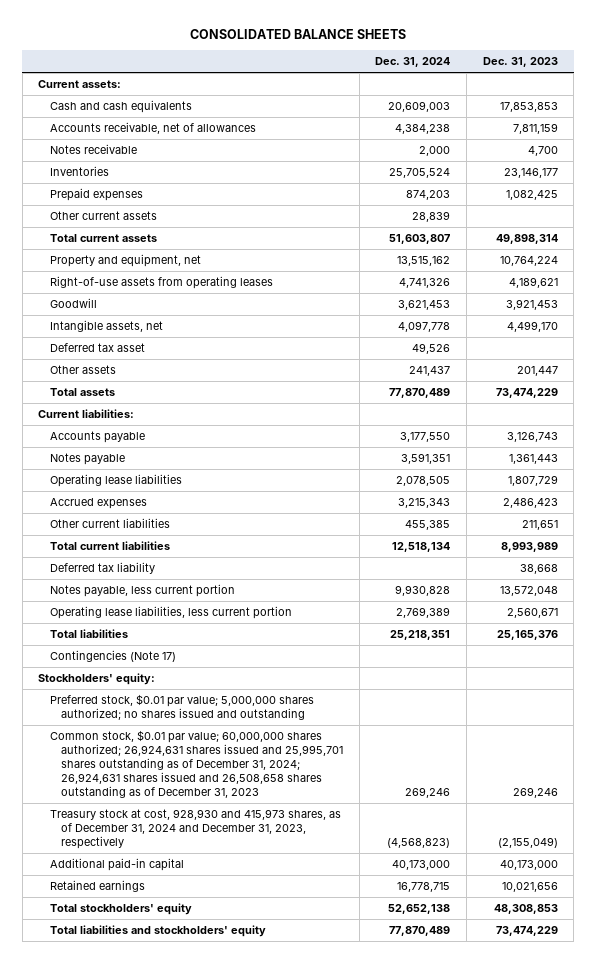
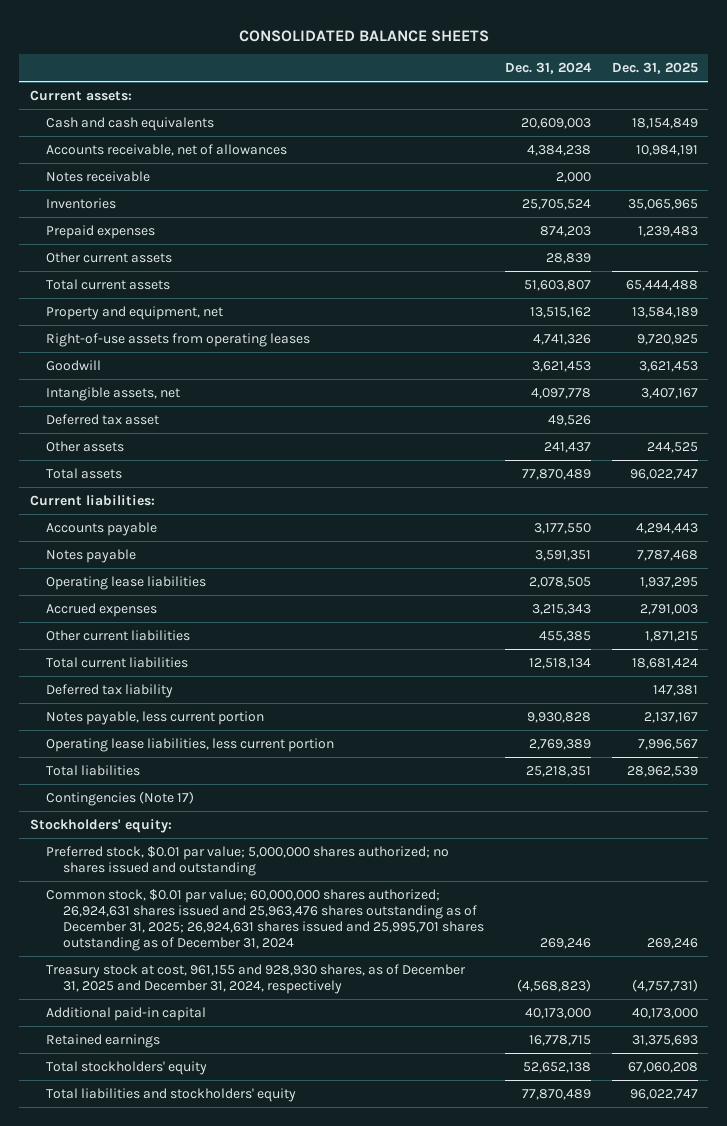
[482,57,558,68] Dec. 31, 2023 -> none
none -> [611,62,698,75] Dec. 31, 2025
[49,730,344,798] Common stock, $0.01 par value; 60,000,000 shares authorized; 26,924,631 shares issued and 25,995,701 shares outstanding as of December 31, 2024; 26,924,631 shares issued and 26,508,658 shares outstanding as of December 31, 2023 -> [46,888,484,951] Common stock, $0.01 par value; 60,000,000 shares authorized; 26,924,631 shares issued and 25,963,476 shares outstanding as of December 31, 2025; 26,924,631 shares issued and 25,995,701 shares outstanding as of December 31, 2024
[49,809,341,849] Treasury stock at cost, 928,930 and 415,973 shares, as of December 31, 2024 and December 31, 2023, respectively -> [46,963,467,994] Treasury stock at cost, 961,155 and 928,930 shares, as of December 31, 2025 and December 31, 2024, respectively

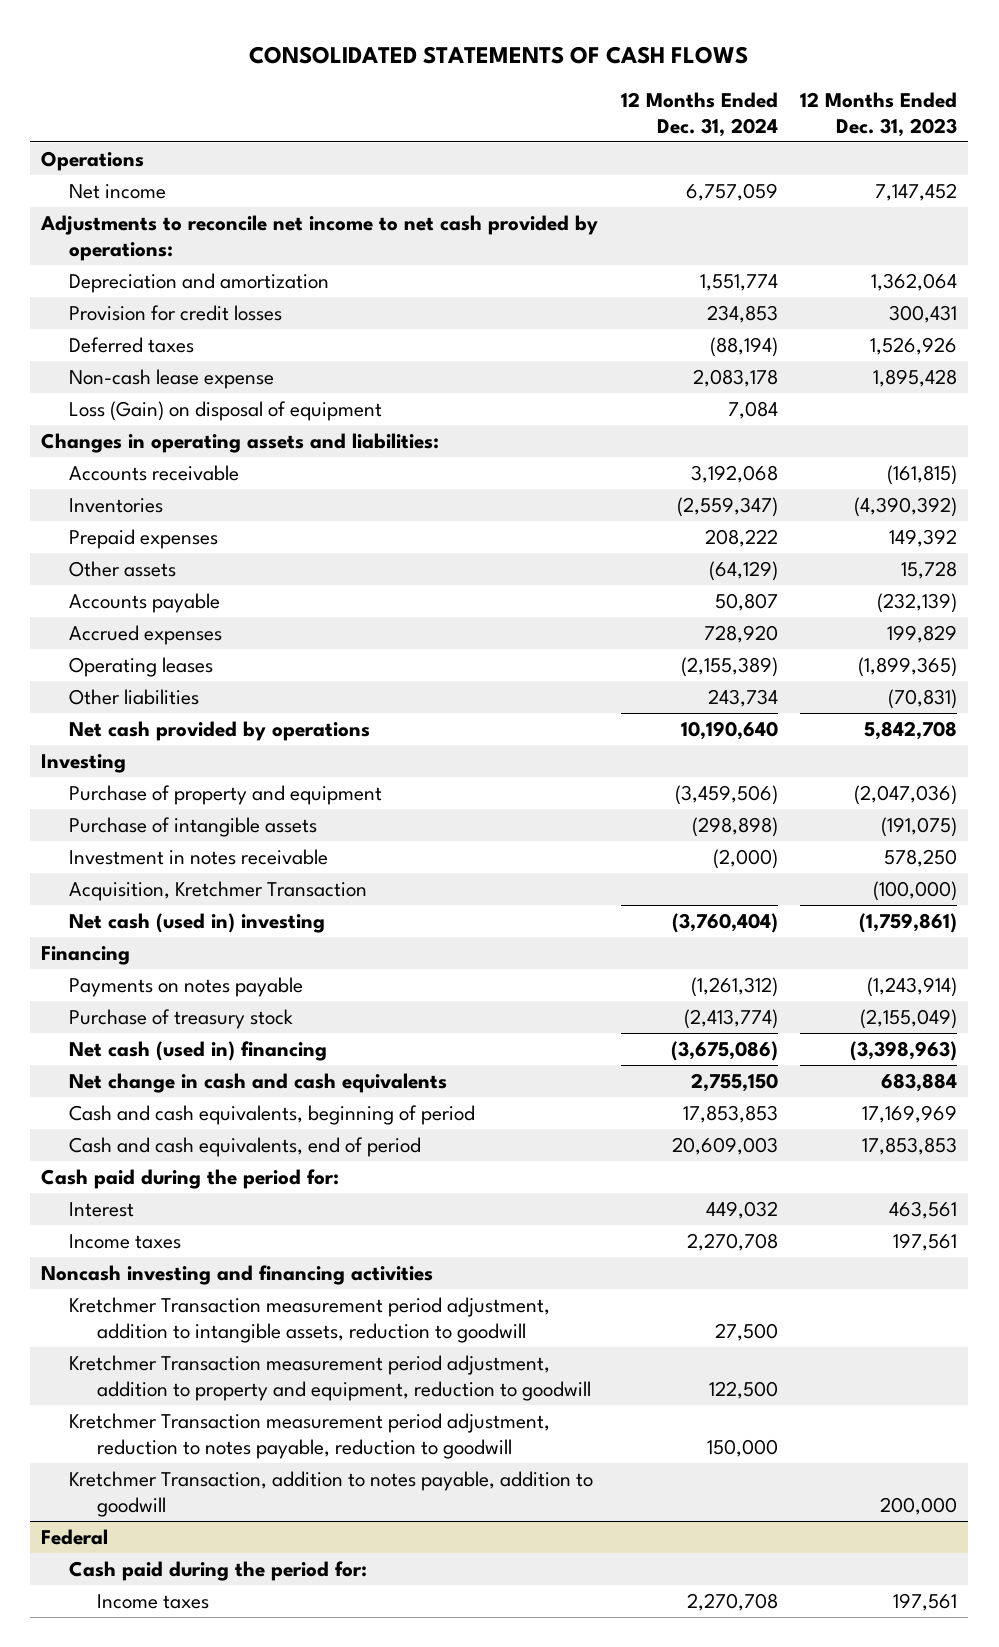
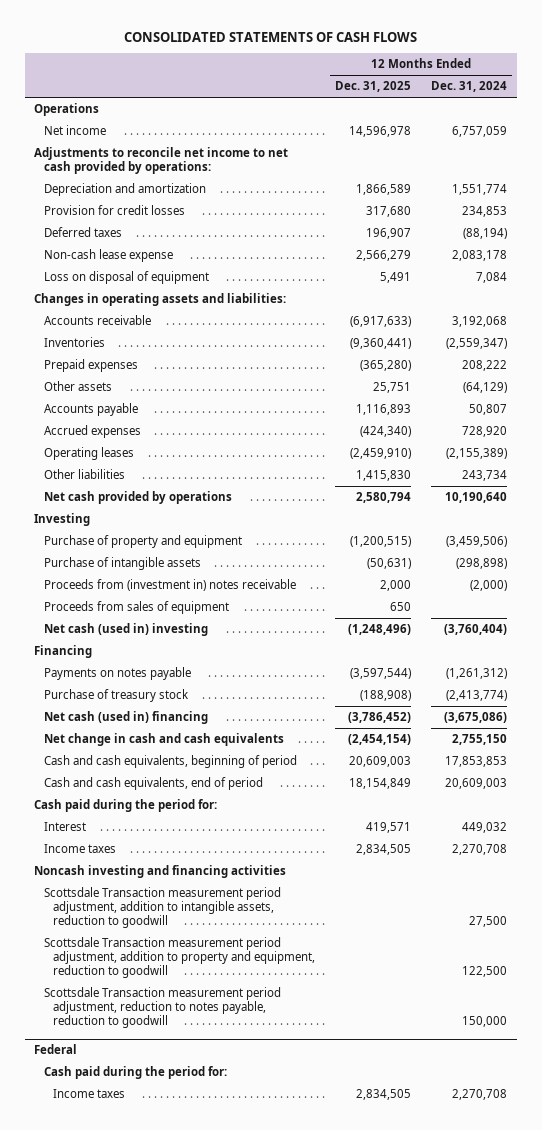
[800,91,958,137] 12 Months Ended Dec. 31, 2023 -> none
none -> [335,81,412,93] Dec. 31, 2025
[69,400,383,421] Loss (Gain) on disposal of equipment -> [43,270,209,284] Loss on disposal of equipment
[69,880,368,901] Acquisition, Kretchmer Transaction -> none
[69,848,329,865] Investment in notes receivable -> [43,578,296,591] Proceeds from (investment in) notes receivable
none -> [43,600,229,614] Proceeds from sales of equipment
[69,1470,594,1517] Kretchmer Transaction, addition to notes payable, addition to goodwill -> none
[69,1296,551,1343] Kretchmer Transaction measurement period adjustment, addition to intangible assets, reduction to goodwill -> [43,886,281,929] Scottsdale Transaction measurement period adjustment, addition to intangible assets, reduction to goodwill
[69,1354,591,1401] Kretchmer Transaction measurement period adjustment, addition to property and equipment, reduction to goodwill -> [43,936,316,979] Scottsdale Transaction measurement period adjustment, addition to property and equipment, reduction to goodwill
[69,1412,551,1459] Kretchmer Transaction measurement period adjustment, reduction to notes payable, reduction to goodwill -> [43,986,281,1029] Scottsdale Transaction measurement period adjustment, reduction to notes payable, reduction to goodwill

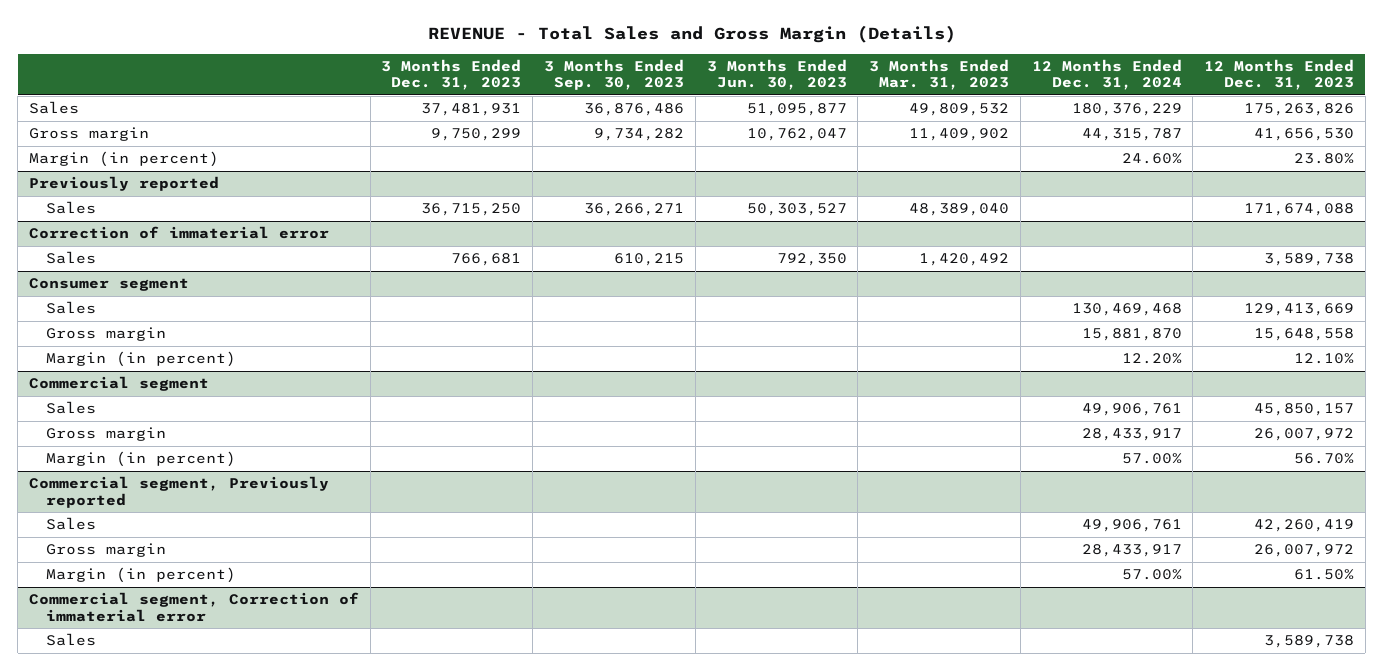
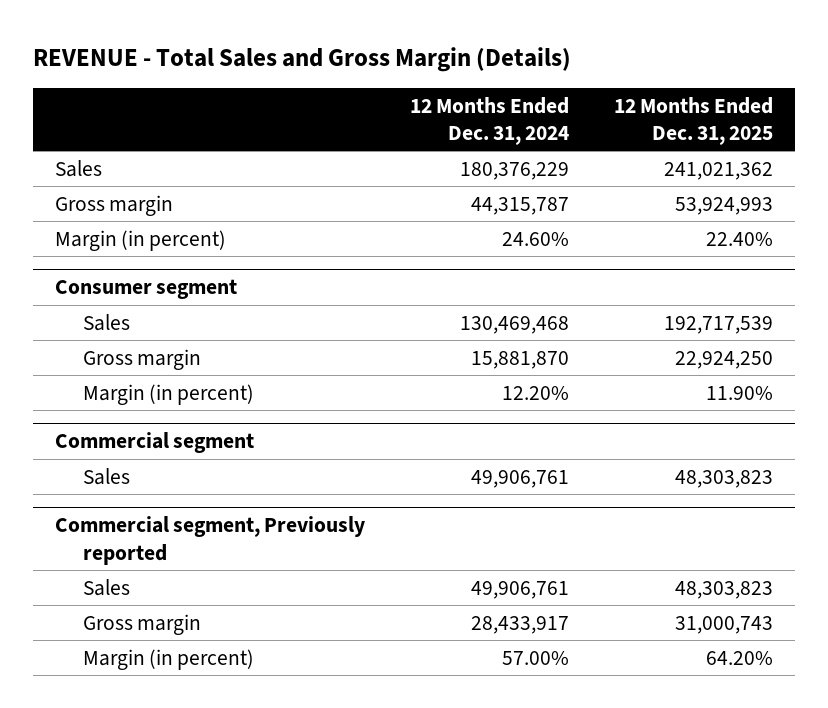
[381,58,522,91] 3 Months Ended Dec. 31, 2023 -> none
[544,58,685,91] 3 Months Ended Sep. 30, 2023 -> none
[706,58,847,91] 3 Months Ended Jun. 30, 2023 -> none
[869,58,1010,91] 3 Months Ended Mar. 31, 2023 -> none
[1204,58,1355,91] 12 Months Ended Dec. 31, 2023 -> none
none -> [613,96,773,146] 12 Months Ended Dec. 31, 2025
[28,176,219,192] Previously reported -> none
[45,201,96,215] Sales -> none
[28,226,329,240] Correction of immaterial error -> none
[45,251,96,265] Sales -> none
[45,427,166,442] Gross margin -> none
[45,451,236,468] Margin (in percent) -> none
[28,592,359,622] Commercial segment, Correction of immaterial error -> none
[45,633,96,647] Sales -> none

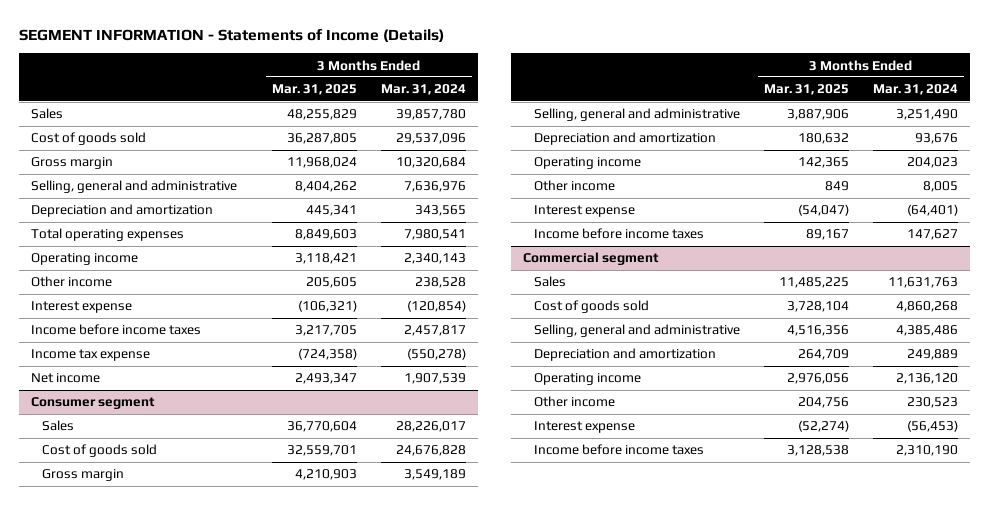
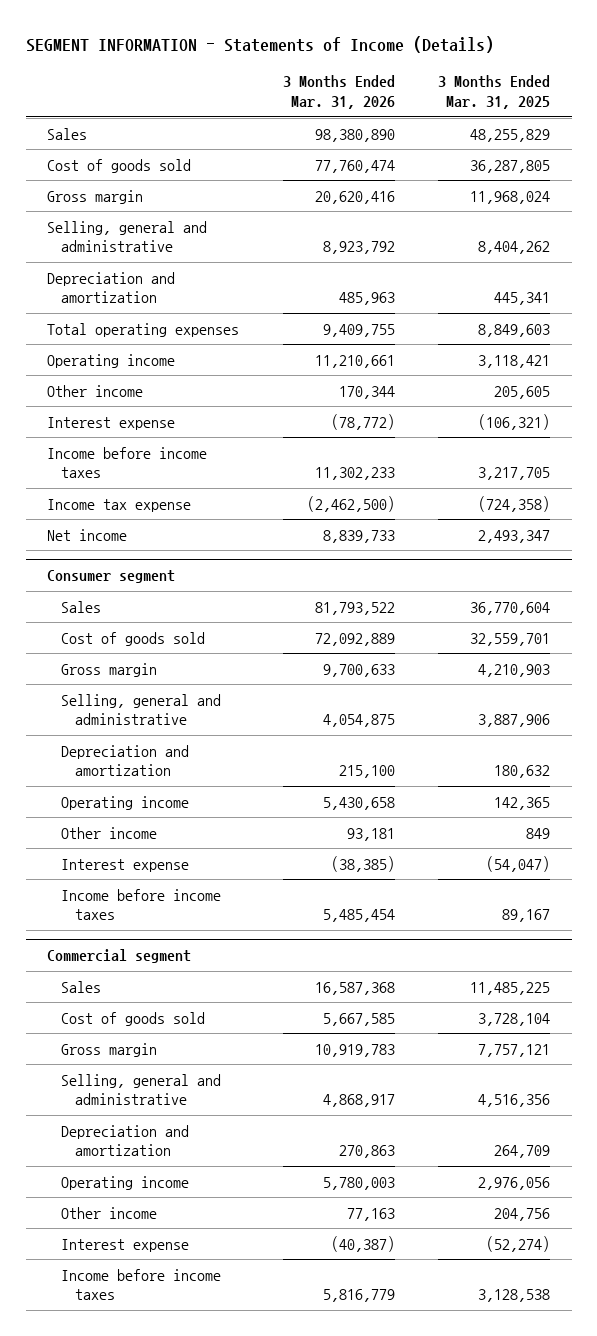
[380,84,466,96] Mar. 31, 2024 -> none
none -> [282,75,395,110] 3 Months Ended Mar. 31, 2026
none -> [60,1042,157,1057] Gross margin

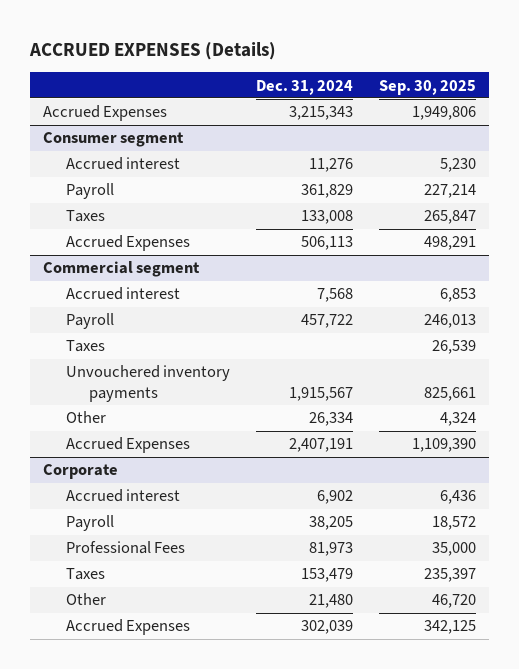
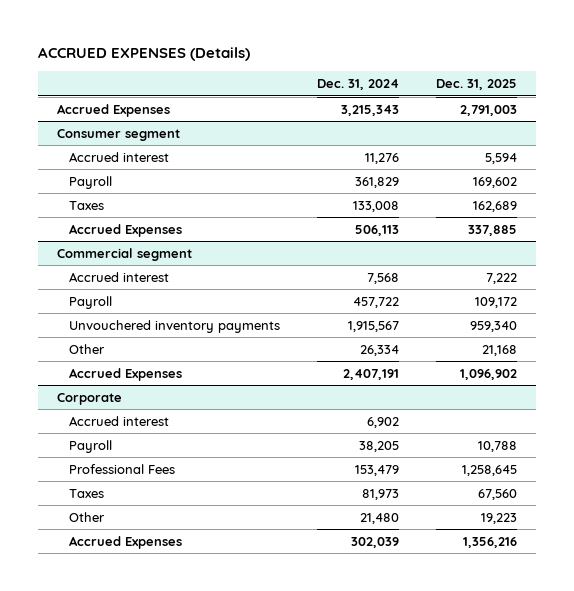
[379,79,477,95] Sep. 30, 2025 -> none
none -> [436,79,518,91] Dec. 31, 2025
[65,340,105,353] Taxes -> none
[309,542,354,557] 81,973 -> [355,464,400,476] 153,479
[301,568,354,583] 153,479 -> [362,488,400,500] 81,973

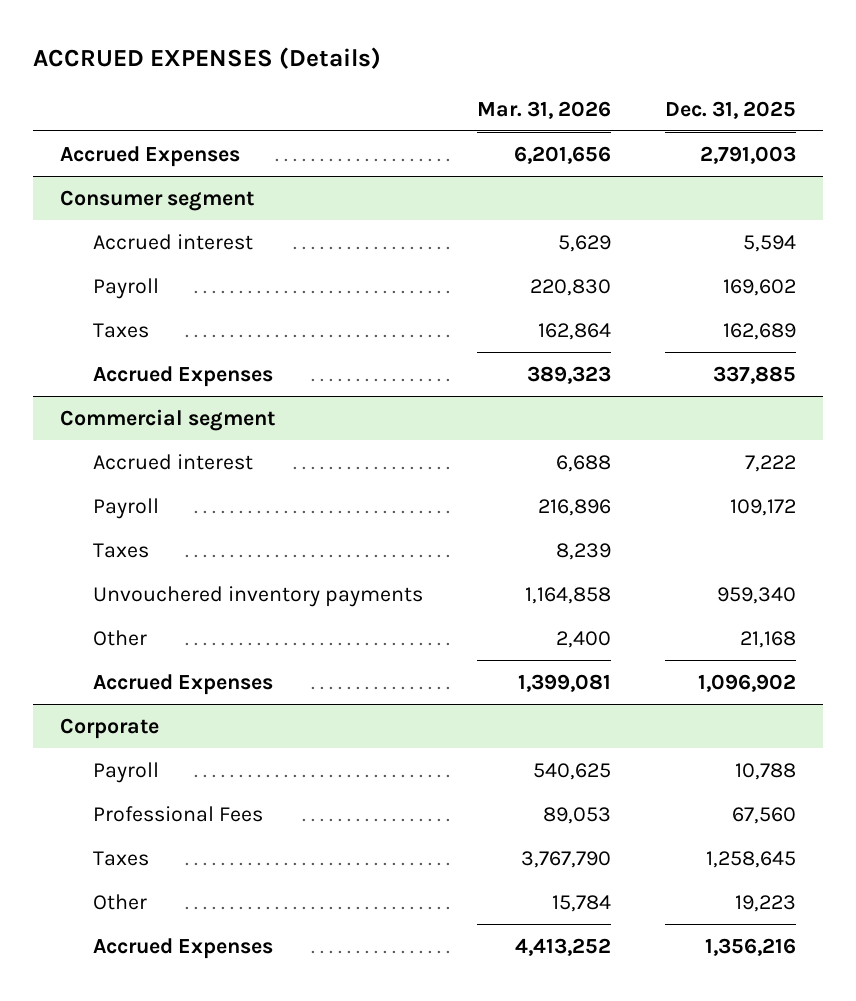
[317,79,400,91] Dec. 31, 2024 -> none
none -> [476,100,611,119] Mar. 31, 2026
none -> [93,542,150,558] Taxes
[69,415,170,426] Accrued interest -> none
[462,464,518,476] 1,258,645 -> [731,806,796,824] 67,560
[478,488,518,500] 67,560 -> [705,850,796,868] 1,258,645

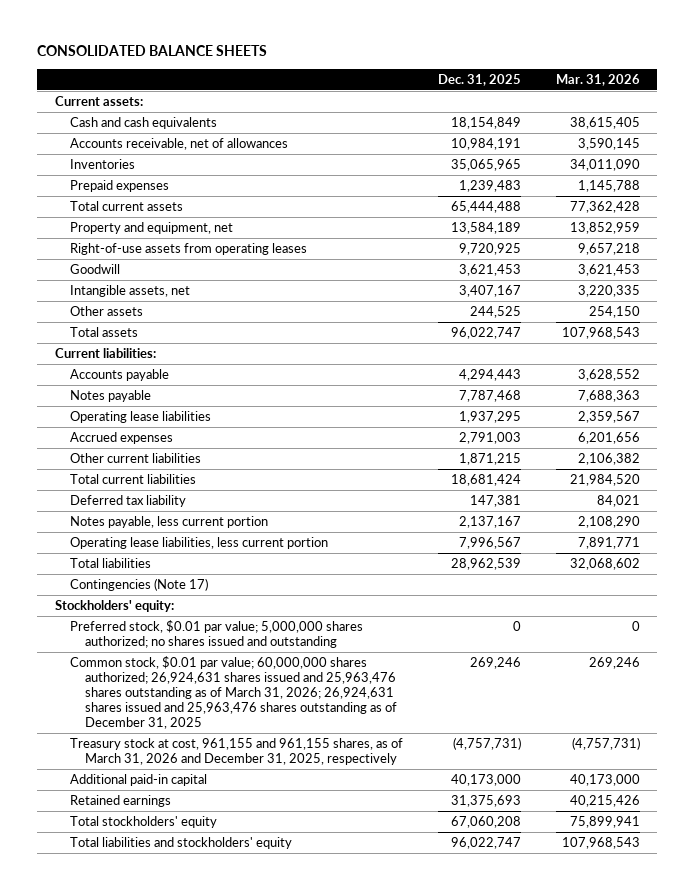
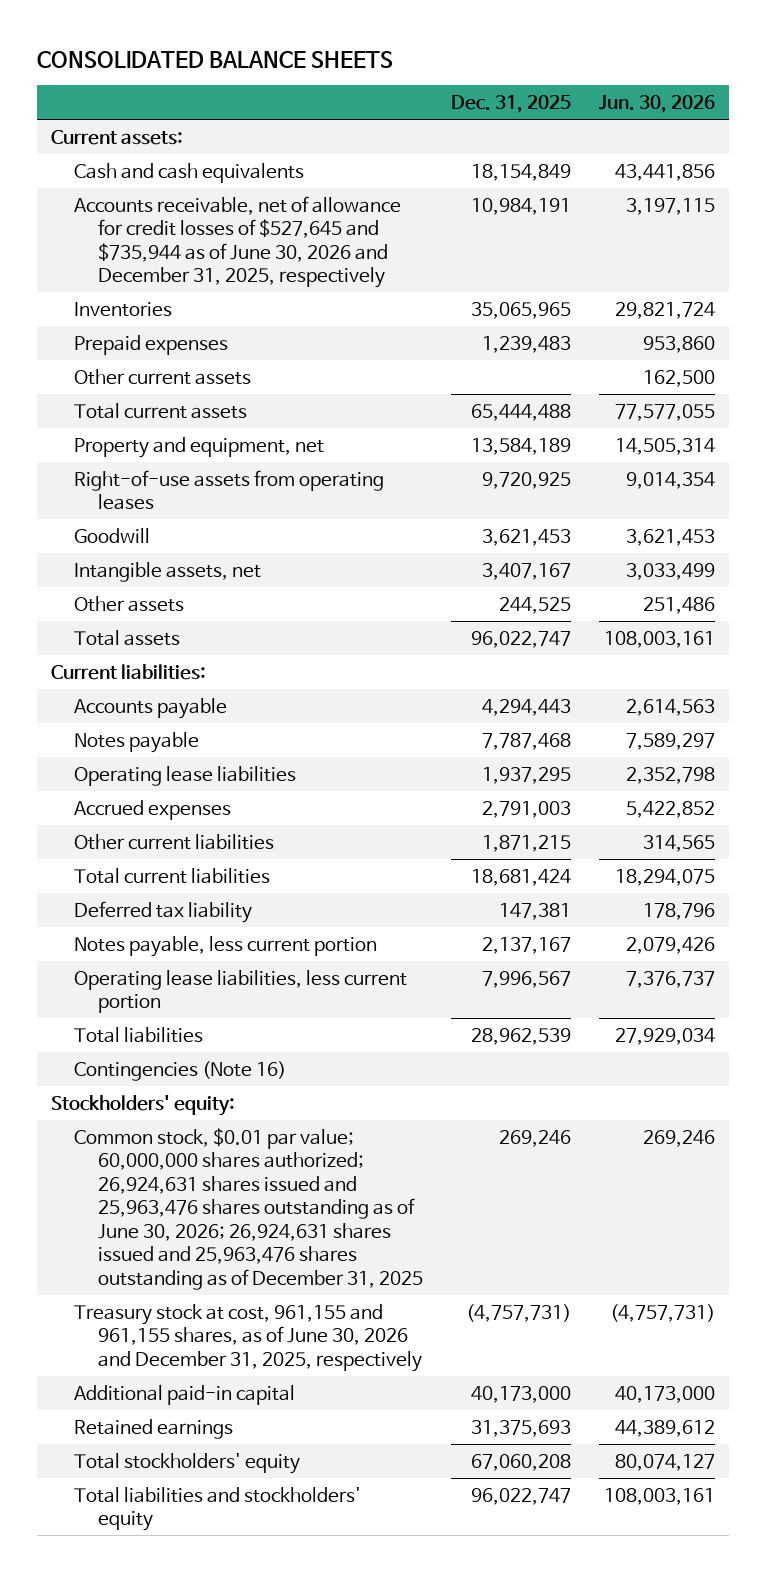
[555,73,640,86] Mar. 31, 2026 -> none
none -> [598,95,715,114] Jun. 30, 2026
[69,137,288,150] Accounts receivable, net of allowances -> [74,195,402,289] Accounts receivable, net of allowance for credit losses of $527,645 and $735,944 as of June 30, 2026 and December 31, 2025, respectively
none -> [74,368,252,385] Other current assets
[69,577,208,591] Contingencies (Note 17) -> [74,1060,287,1081] Contingencies (Note 16)
[69,619,363,649] Preferred stock, $0.01 par value; 5,000,000 shares authorized; no shares issued and outstanding -> none
[69,655,397,730] Common stock, $0.01 par value; 60,000,000 shares authorized; 26,924,631 shares issued and 25,963,476 shares outstanding as of March 31, 2026; 26,924,631 shares issued and 25,963,476 shares outstanding as of December 31, 2025 -> [74,1127,423,1290] Common stock, $0.01 par value; 60,000,000 shares authorized; 26,924,631 shares issued and 25,963,476 shares outstanding as of June 30, 2026; 26,924,631 shares issued and 25,963,476 shares outstanding as of December 31, 2025
[69,737,403,766] Treasury stock at cost, 961,155 and 961,155 shares, as of March 31, 2026 and December 31, 2025, respectively -> [74,1303,422,1372] Treasury stock at cost, 961,155 and 961,155 shares, as of June 30, 2026 and December 31, 2025, respectively

